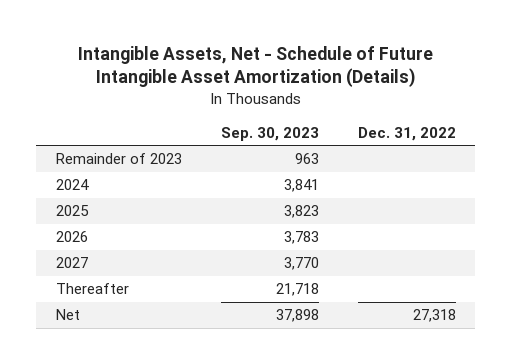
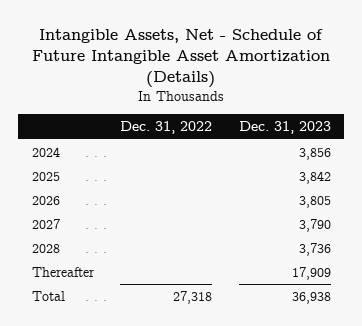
[220,126,319,141] Sep. 30, 2023 -> none
none -> [238,121,331,135] Dec. 31, 2023
[55,153,182,165] Remainder of 2023 -> none
none -> [31,243,60,253] 2028
[55,309,80,321] Net -> [31,290,65,301] Total

